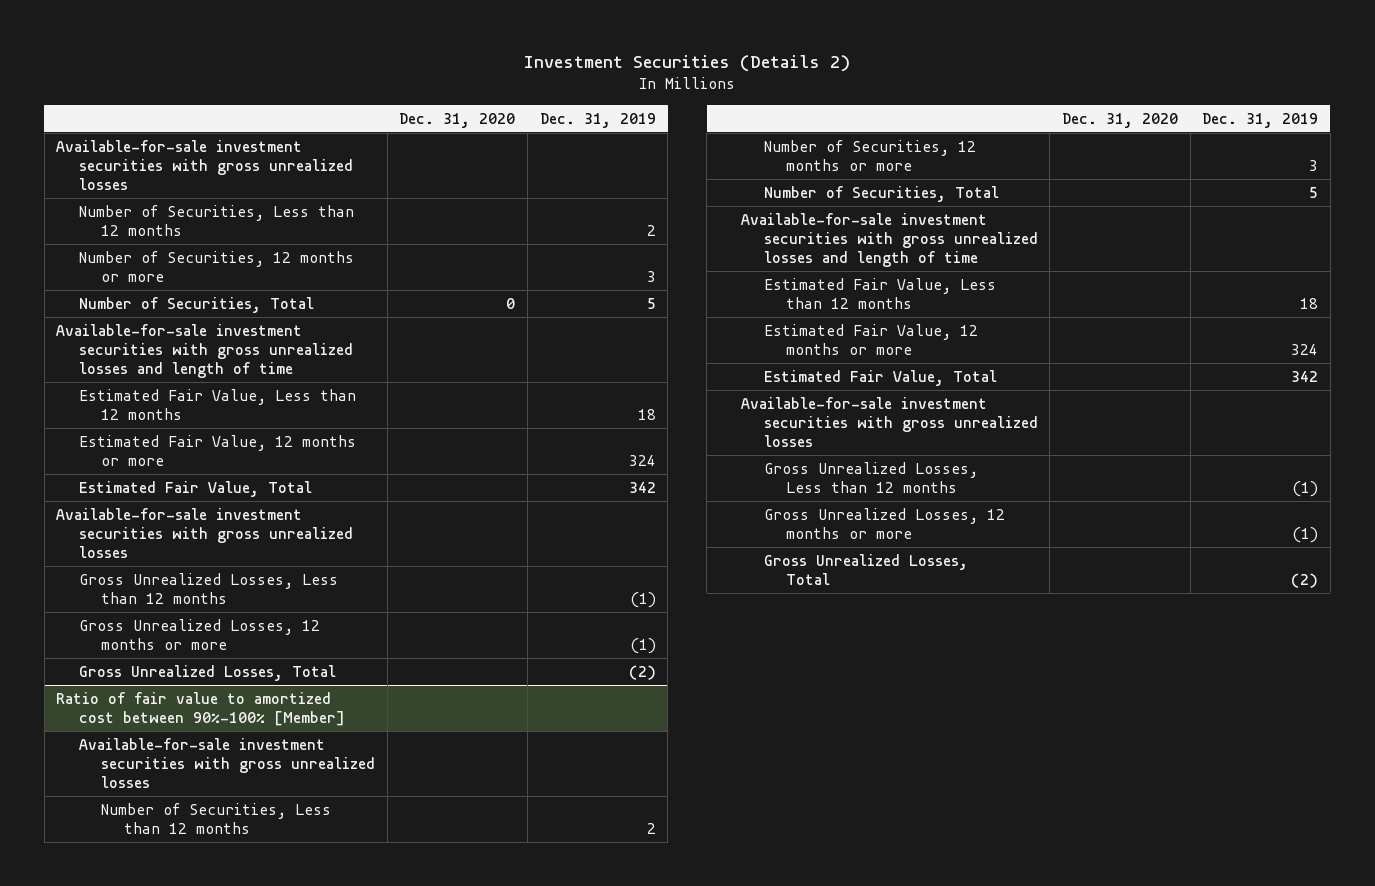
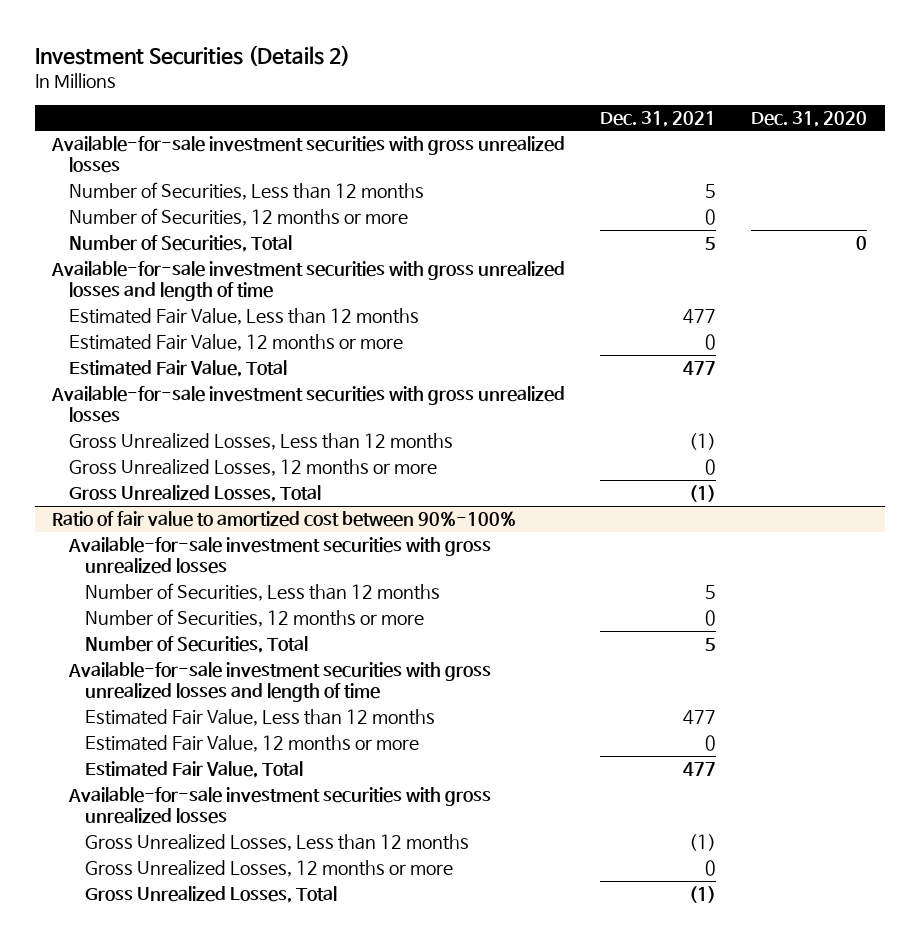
[539,112,656,128] Dec. 31, 2019 -> none
none -> [600,110,717,127] Dec. 31, 2021
[56,691,345,726] Ratio of fair value to amortized cost between 90%-100% [Member] -> [52,511,517,528] Ratio of fair value to amortized cost between 90%-100%

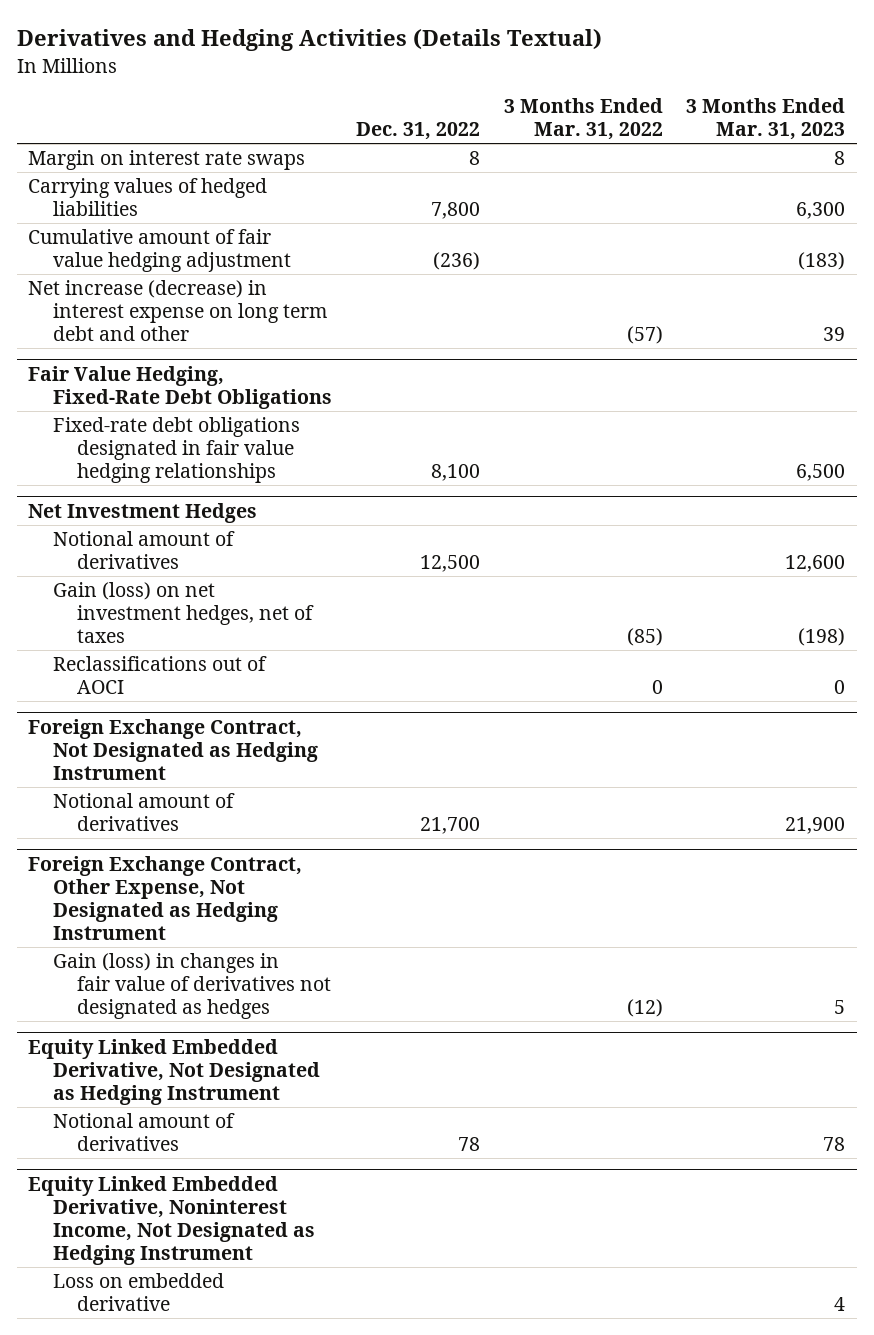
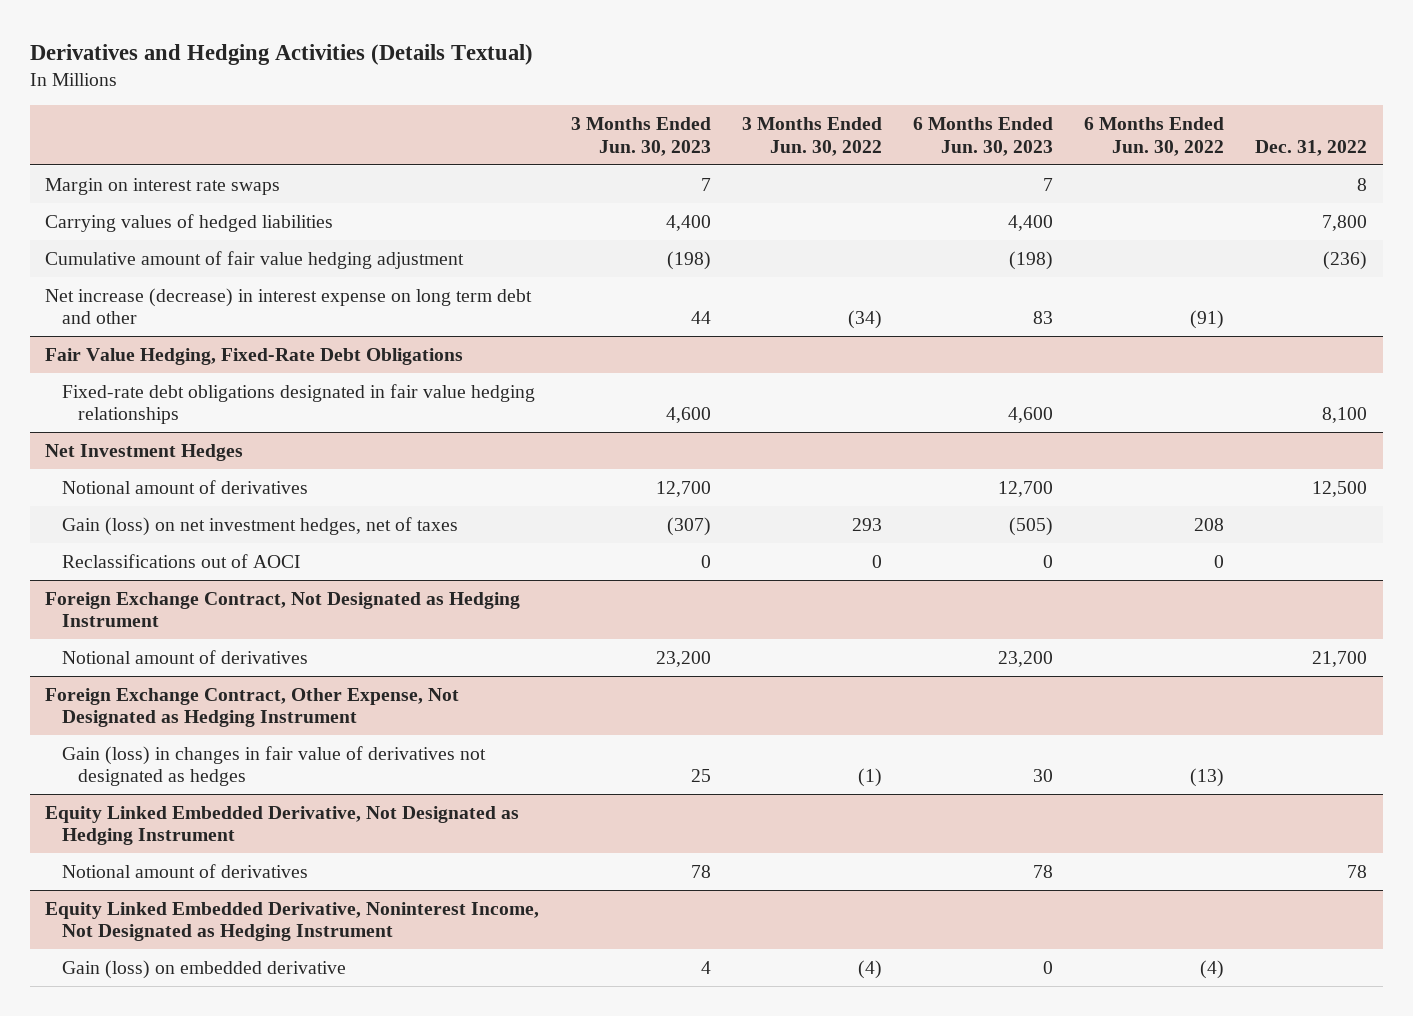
[503,97,663,140] 3 Months Ended Mar. 31, 2022 -> none
[686,97,846,140] 3 Months Ended Mar. 31, 2023 -> none
none -> [570,117,711,156] 3 Months Ended Jun. 30, 2023
none -> [741,117,882,156] 3 Months Ended Jun. 30, 2022
none -> [913,117,1054,156] 6 Months Ended Jun. 30, 2023
none -> [1084,117,1225,156] 6 Months Ended Jun. 30, 2022
[52,1273,224,1312] Loss on embedded derivative -> [61,959,346,979] Gain (loss) on embedded derivative

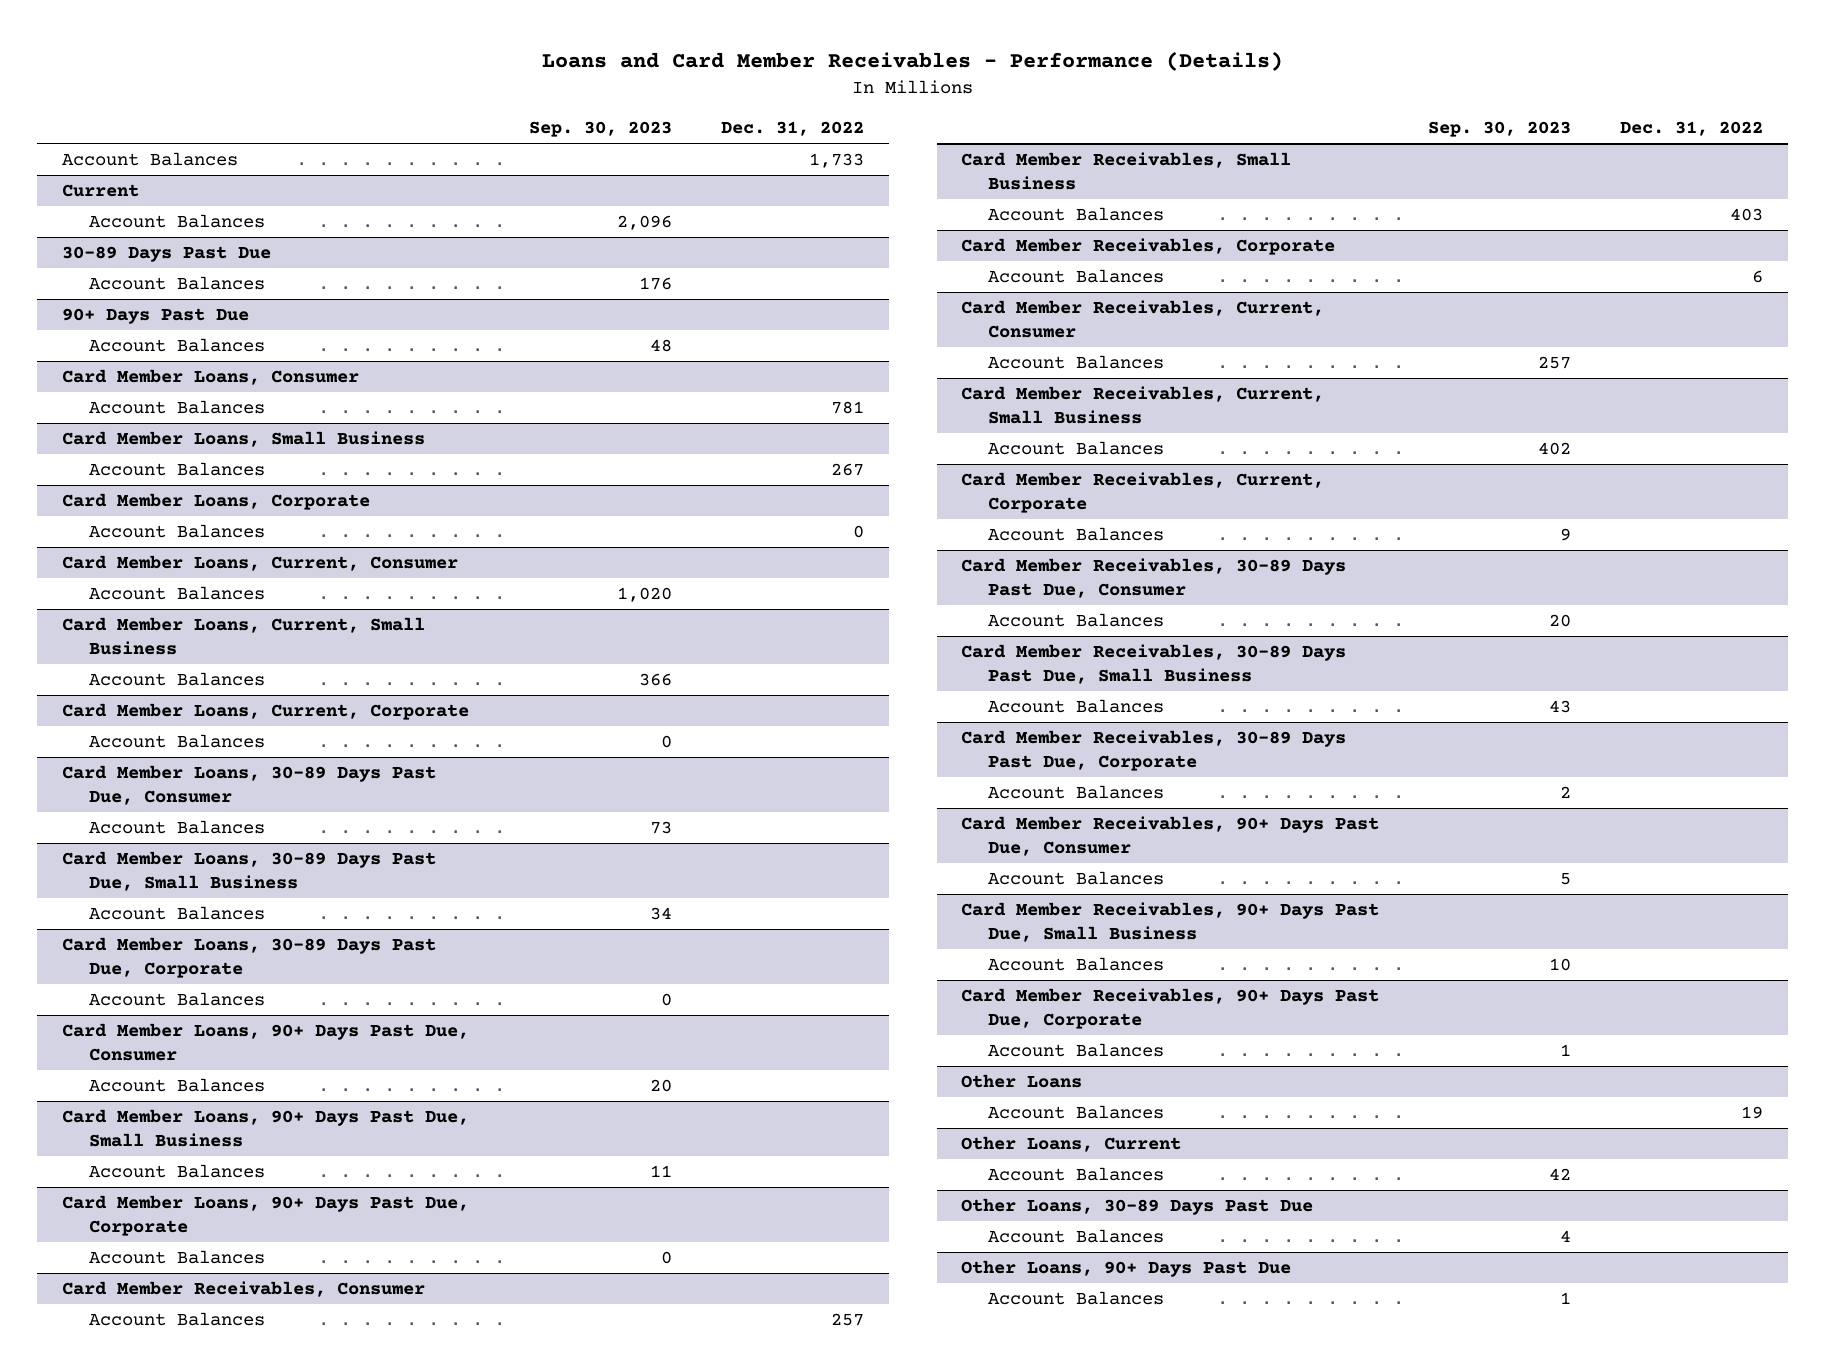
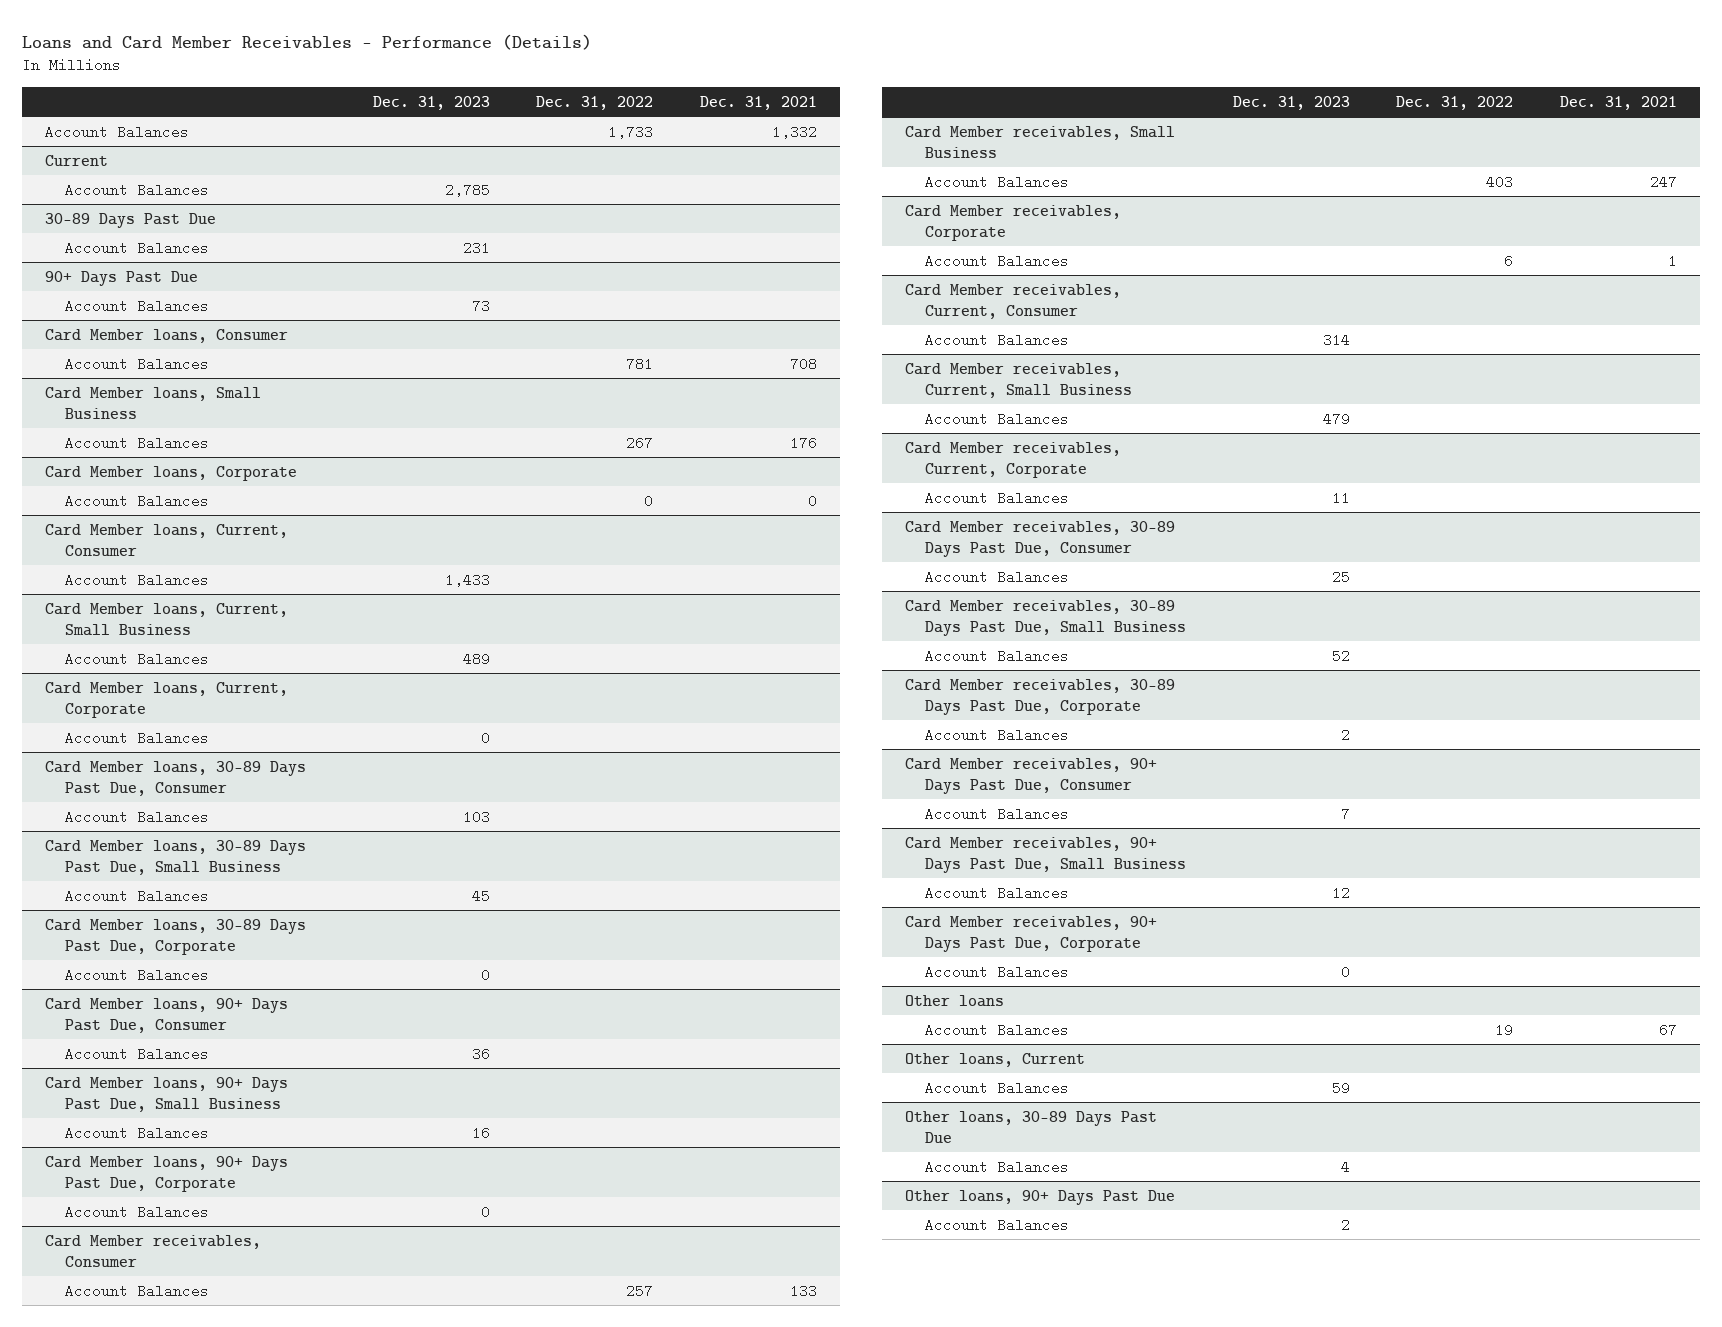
[529,121,673,138] Sep. 30, 2023 -> none
none -> [372,95,490,110] Dec. 31, 2023
none -> [700,95,818,110] Dec. 31, 2021
[62,369,360,386] Card Member Loans, Consumer -> [45,328,289,343] Card Member loans, Consumer
[62,431,426,448] Card Member Loans, Small Business -> [45,386,262,419] Card Member loans, Small Business
[62,493,371,511] Card Member Loans, Corporate -> [45,465,298,481] Card Member loans, Corporate
[62,555,459,572] Card Member Loans, Current, Consumer -> [45,523,289,556] Card Member loans, Current, Consumer
[62,617,426,655] Card Member Loans, Current, Small Business -> [45,602,289,636] Card Member loans, Current, Small Business
[62,703,470,721] Card Member Loans, Current, Corporate -> [45,681,289,718] Card Member loans, Current, Corporate
[62,765,437,805] Card Member Loans, 30-89 Days Past Due, Consumer -> [45,760,307,796] Card Member loans, 30-89 Days Past Due, Consumer
[62,851,437,891] Card Member Loans, 30-89 Days Past Due, Small Business -> [45,839,307,875] Card Member loans, 30-89 Days Past Due, Small Business
[62,937,437,978] Card Member Loans, 30-89 Days Past Due, Corporate -> [45,918,307,955] Card Member loans, 30-89 Days Past Due, Corporate
[62,1023,470,1061] Card Member Loans, 90+ Days Past Due, Consumer -> [45,997,289,1033] Card Member loans, 90+ Days Past Due, Consumer
[62,1109,470,1147] Card Member Loans, 90+ Days Past Due, Small Business -> [45,1076,289,1112] Card Member loans, 90+ Days Past Due, Small Business
[62,1195,470,1236] Card Member Loans, 90+ Days Past Due, Corporate -> [45,1155,289,1192] Card Member loans, 90+ Days Past Due, Corporate
[62,1281,426,1298] Card Member Receivables, Consumer -> [45,1234,262,1267] Card Member receivables, Consumer
[961,152,1292,190] Card Member Receivables, Small Business -> [905,125,1176,158] Card Member receivables, Small Business
[961,238,1336,256] Card Member Receivables, Corporate -> [905,204,1122,241] Card Member receivables, Corporate
[961,300,1325,338] Card Member Receivables, Current, Consumer -> [905,283,1122,319] Card Member receivables, Current, Consumer
[961,386,1325,424] Card Member Receivables, Current, Small Business -> [905,362,1133,398] Card Member receivables, Current, Small Business
[961,472,1325,513] Card Member Receivables, Current, Corporate -> [905,441,1122,478] Card Member receivables, Current, Corporate
[961,558,1347,598] Card Member Receivables, 30-89 Days Past Due, Consumer -> [905,520,1176,557] Card Member receivables, 30-89 Days Past Due, Consumer
[961,644,1347,684] Card Member Receivables, 30-89 Days Past Due, Small Business -> [905,599,1187,636] Card Member receivables, 30-89 Days Past Due, Small Business
[961,730,1347,771] Card Member Receivables, 30-89 Days Past Due, Corporate -> [905,678,1176,715] Card Member receivables, 30-89 Days Past Due, Corporate
[961,816,1380,856] Card Member Receivables, 90+ Days Past Due, Consumer -> [905,757,1158,794] Card Member receivables, 90+ Days Past Due, Consumer
[961,902,1380,942] Card Member Receivables, 90+ Days Past Due, Small Business -> [905,836,1187,873] Card Member receivables, 90+ Days Past Due, Small Business
[961,988,1380,1029] Card Member Receivables, 90+ Days Past Due, Corporate -> [905,915,1158,952] Card Member receivables, 90+ Days Past Due, Corporate
[961,1074,1083,1089] Other Loans -> [905,994,1005,1007] Other loans
[961,1136,1182,1153] Other Loans, Current -> [905,1052,1086,1067] Other loans, Current
[961,1198,1314,1216] Other Loans, 30-89 Days Past Due -> [905,1110,1158,1143] Other loans, 30-89 Days Past Due
[961,1260,1292,1278] Other Loans, 90+ Days Past Due -> [905,1189,1176,1205] Other loans, 90+ Days Past Due

